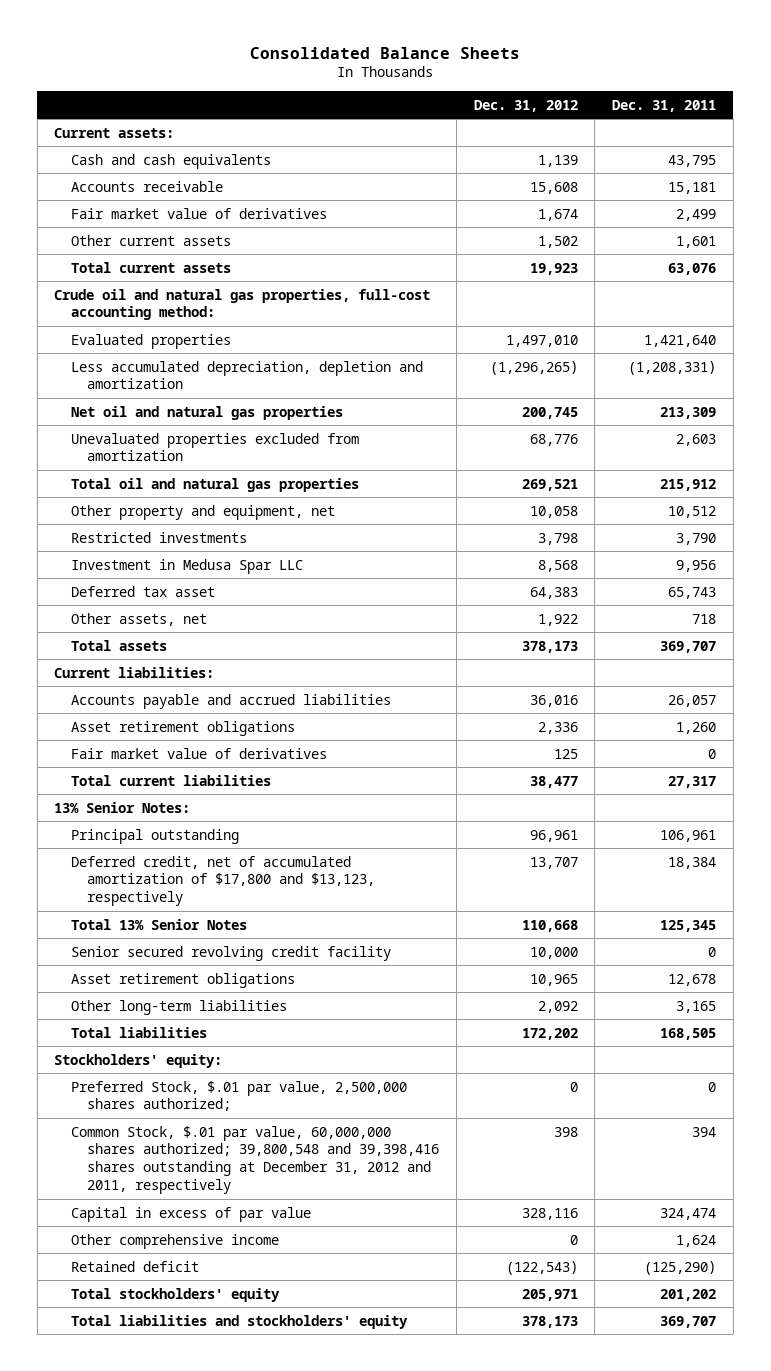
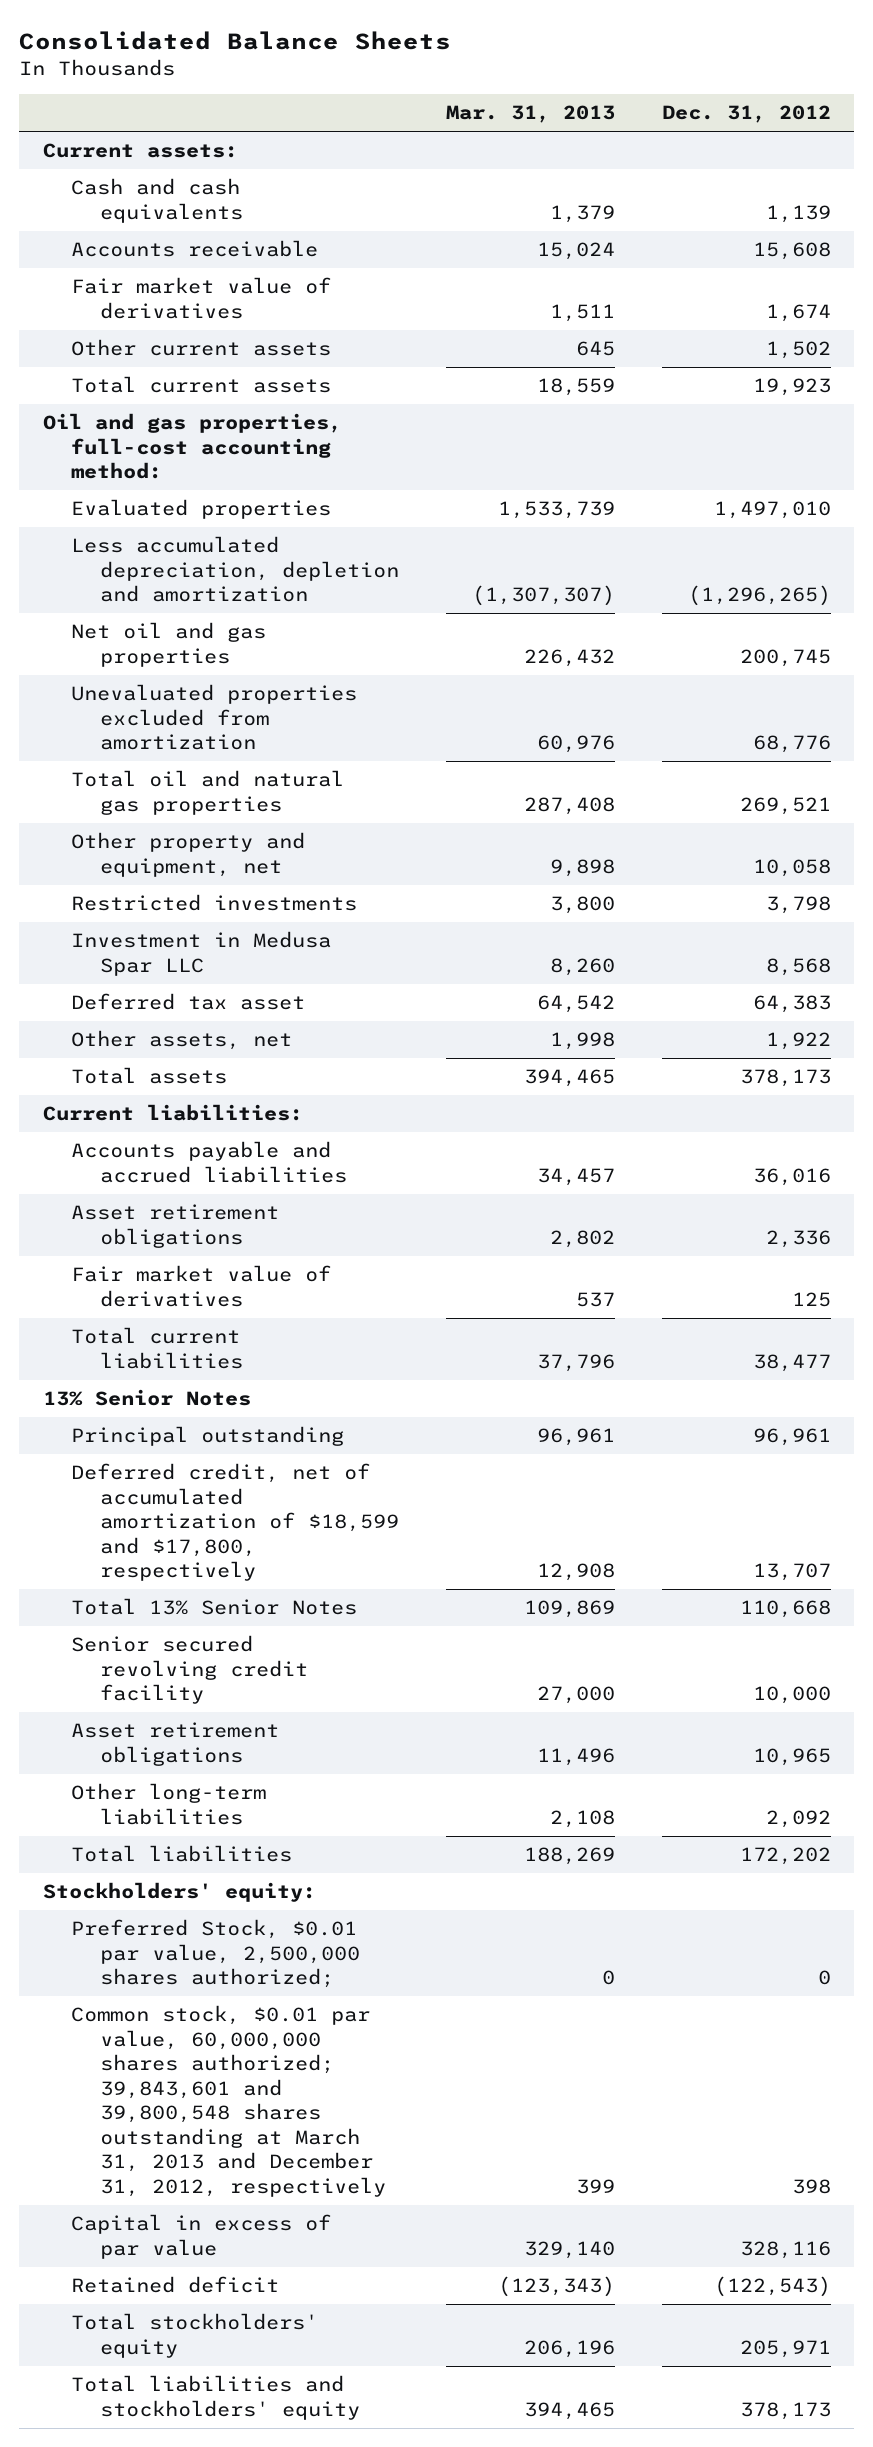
[612,99,717,112] Dec. 31, 2011 -> none
none -> [445,105,615,124] Mar. 31, 2013
[54,288,431,321] Crude oil and natural gas properties, full-cost accounting method: -> [42,413,342,480] Oil and gas properties, full-cost accounting method:
[70,405,343,420] Net oil and natural gas properties -> [71,622,267,667] Net oil and gas properties
[54,801,191,813] 13% Senior Notes: -> [42,1389,251,1407] 13% Senior Notes
[70,855,376,907] Deferred credit, net of accumulated amortization of $17,800 and $13,123, respectively -> [71,1463,400,1582] Deferred credit, net of accumulated amortization of $18,599 and $17,800, respectively
[70,1080,407,1112] Preferred Stock, $.01 par value, 2,500,000 shares authorized; -> [71,1919,361,1989] Preferred Stock, $0.01 par value, 2,500,000 shares authorized;
[70,1125,440,1195] Common Stock, $.01 par value, 60,000,000 shares authorized; 39,800,548 and 39,398,416 shares outstanding at December 31, 2012 and 2011, respectively -> [71,2005,387,2197] Common stock, $0.01 par value, 60,000,000 shares authorized; 39,843,601 and 39,800,548 shares outstanding at March 31, 2013 and December 31, 2012, respectively
[70,1233,279,1249] Other comprehensive income -> none

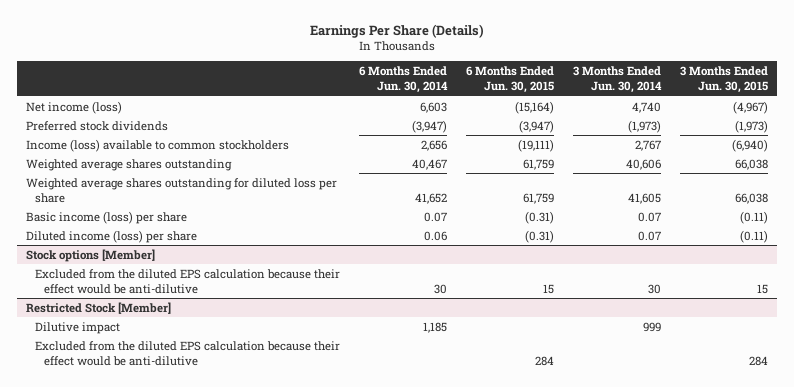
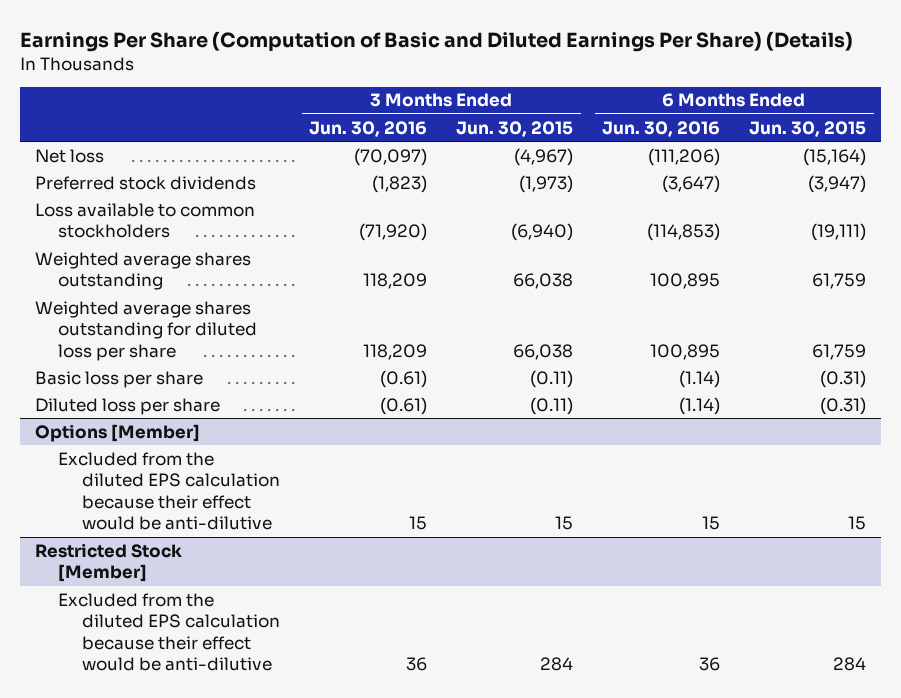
[310,23,485,38] Earnings Per Share (Details) -> [20,30,854,52] Earnings Per Share (Computation of Basic and Diluted Earnings Per Share) (Details)
[358,66,448,94] 6 Months Ended Jun. 30, 2014 -> none
[572,66,662,94] 3 Months Ended Jun. 30, 2014 -> none
none -> [309,120,428,137] Jun. 30, 2016
none -> [602,120,721,137] Jun. 30, 2016
[26,100,123,114] Net income (loss) -> [34,148,104,163] Net loss
[26,138,290,152] Income (loss) available to common stockholders -> [34,202,255,239] Loss available to common stockholders
[26,210,188,224] Basic income (loss) per share -> [34,370,203,388] Basic loss per share
[26,229,198,243] Diluted income (loss) per share -> [34,397,220,415] Diluted loss per share
[26,248,156,262] Stock options [Member] -> [34,423,200,442] Options [Member]
[34,321,120,334] Dilutive impact -> none

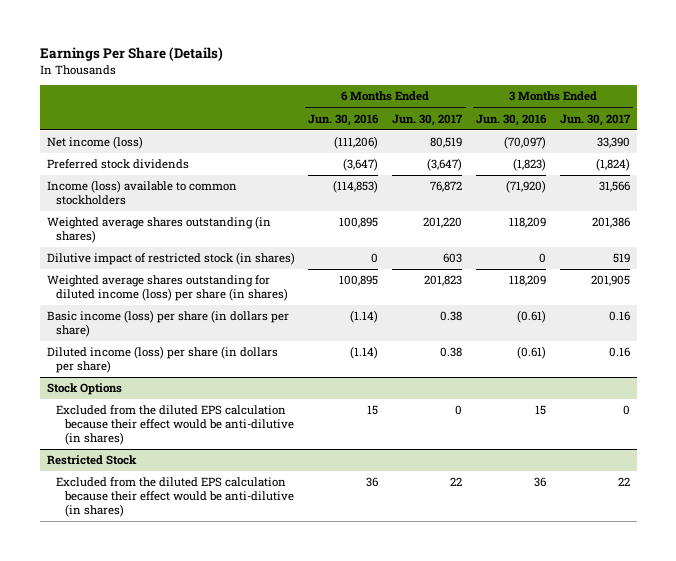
[20,30,854,52] Earnings Per Share (Computation of Basic and Diluted Earnings Per Share) (Details) -> [39,46,223,61] Earnings Per Share (Details)
[456,120,574,137] Jun. 30, 2015 -> none
[749,120,867,137] Jun. 30, 2015 -> none
none -> [392,113,464,126] Jun. 30, 2017
none -> [559,113,631,126] Jun. 30, 2017
[34,148,104,163] Net loss -> [46,136,143,150] Net income (loss)
[34,202,255,239] Loss available to common stockholders -> [46,180,237,206] Income (loss) available to common stockholders
[34,251,251,291] Weighted average shares outstanding -> [46,216,271,244] Weighted average shares outstanding (in shares)
none -> [46,252,295,266] Dilutive impact of restricted stock (in shares)
[34,300,258,361] Weighted average shares outstanding for diluted loss per share -> [46,275,288,302] Weighted average shares outstanding for diluted income (loss) per share (in shares)
[34,370,203,388] Basic loss per share -> [46,310,289,338] Basic income (loss) per share (in dollars per share)
[34,397,220,415] Diluted loss per share -> [46,346,278,374] Diluted income (loss) per share (in dollars per share)
[34,423,200,442] Options [Member] -> [46,383,122,396] Stock Options
[58,451,280,531] Excluded from the diluted EPS calculation because their effect would be anti-dilutive -> [55,405,295,446] Excluded from the diluted EPS calculation because their effect would be anti-dilutive (in shares)
[34,542,182,583] Restricted Stock [Member] -> [46,455,137,466] Restricted Stock
[58,592,280,672] Excluded from the diluted EPS calculation because their effect would be anti-dilutive -> [55,477,295,518] Excluded from the diluted EPS calculation because their effect would be anti-dilutive (in shares)

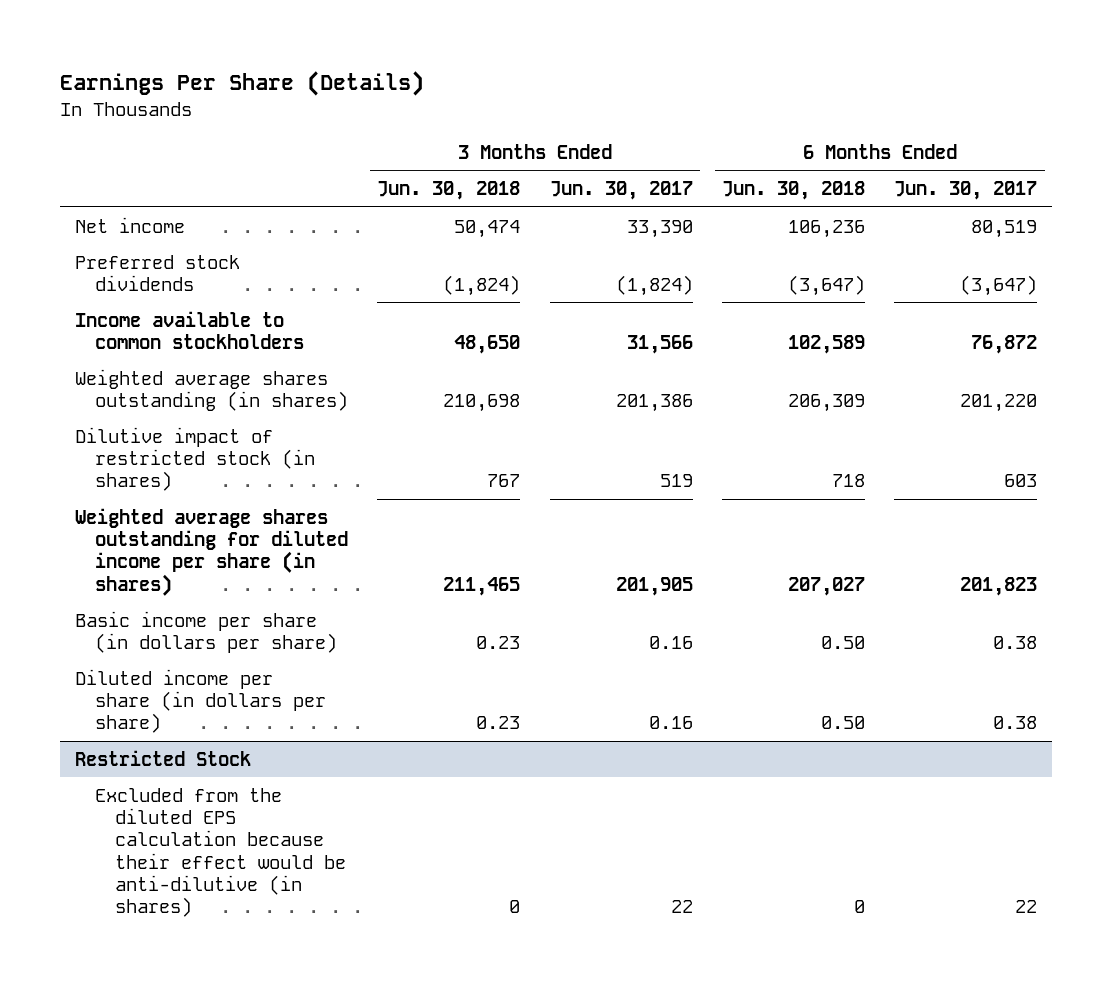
[308,113,380,126] Jun. 30, 2016 -> none
[476,113,548,126] Jun. 30, 2016 -> none
none -> [377,181,521,201] Jun. 30, 2018
none -> [722,181,866,201] Jun. 30, 2018
[46,136,143,150] Net income (loss) -> [75,216,186,233] Net income
[46,180,237,206] Income (loss) available to common stockholders -> [75,310,304,349] Income available to common stockholders
[46,383,122,396] Stock Options -> none
[55,405,295,446] Excluded from the diluted EPS calculation because their effect would be anti-dilutive (in shares) -> none
[46,275,288,302] Weighted average shares outstanding for diluted income (loss) per share (in shares) -> [75,507,348,596] Weighted average shares outstanding for diluted income per share (in shares)
[46,310,289,338] Basic income (loss) per share (in dollars per share) -> [75,610,337,653] Basic income per share (in dollars per share)
[46,346,278,374] Diluted income (loss) per share (in dollars per share) -> [75,668,326,734] Diluted income per share (in dollars per share)

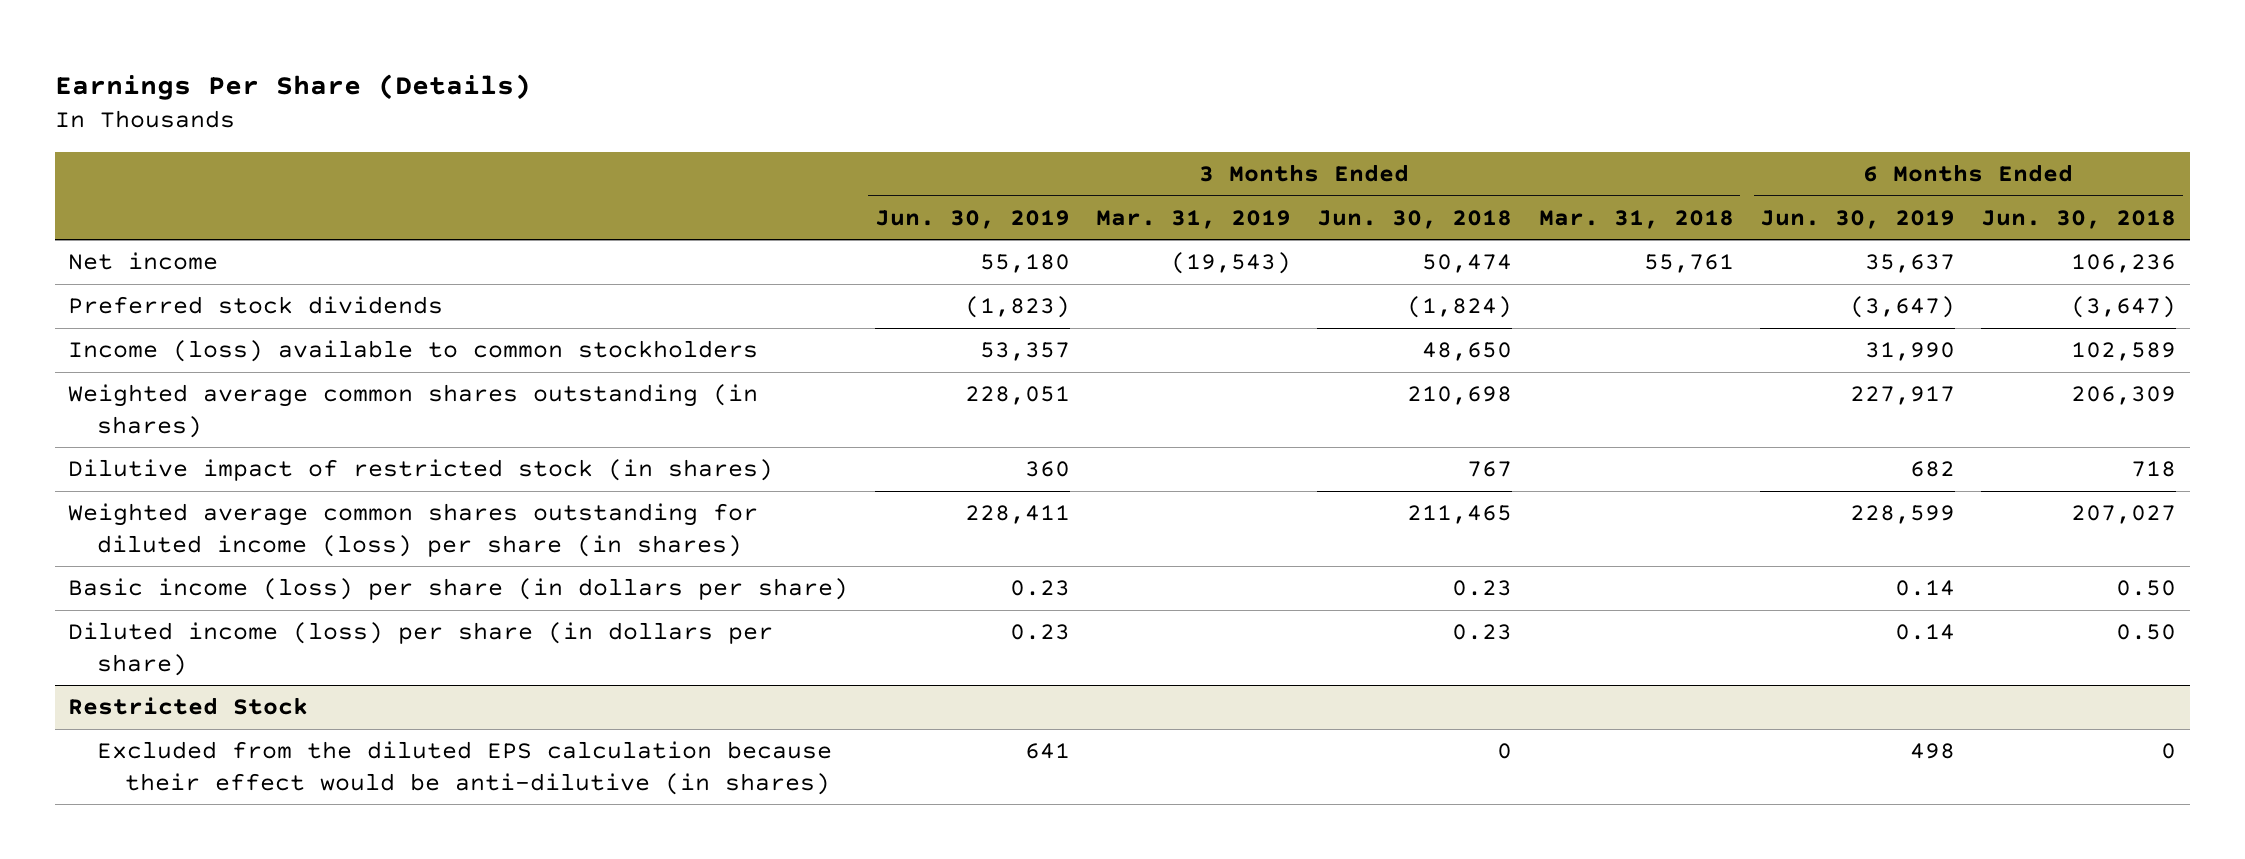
[549,181,693,201] Jun. 30, 2017 -> none
[894,181,1038,201] Jun. 30, 2017 -> none
none -> [874,209,1070,229] Jun. 30, 2019
none -> [1096,209,1292,229] Mar. 31, 2019
none -> [1538,209,1734,229] Mar. 31, 2018
none -> [1760,209,1956,229] Jun. 30, 2019
[75,310,304,349] Income available to common stockholders -> [68,340,759,363] Income (loss) available to common stockholders
[75,368,348,411] Weighted average shares outstanding (in shares) -> [68,384,759,438] Weighted average common shares outstanding (in shares)
[75,507,348,596] Weighted average shares outstanding for diluted income per share (in shares) -> [68,503,759,557] Weighted average common shares outstanding for diluted income (loss) per share (in shares)
[75,610,337,653] Basic income per share (in dollars per share) -> [68,578,849,601] Basic income (loss) per share (in dollars per share)
[75,668,326,734] Diluted income per share (in dollars per share) -> [68,622,774,676] Diluted income (loss) per share (in dollars per share)

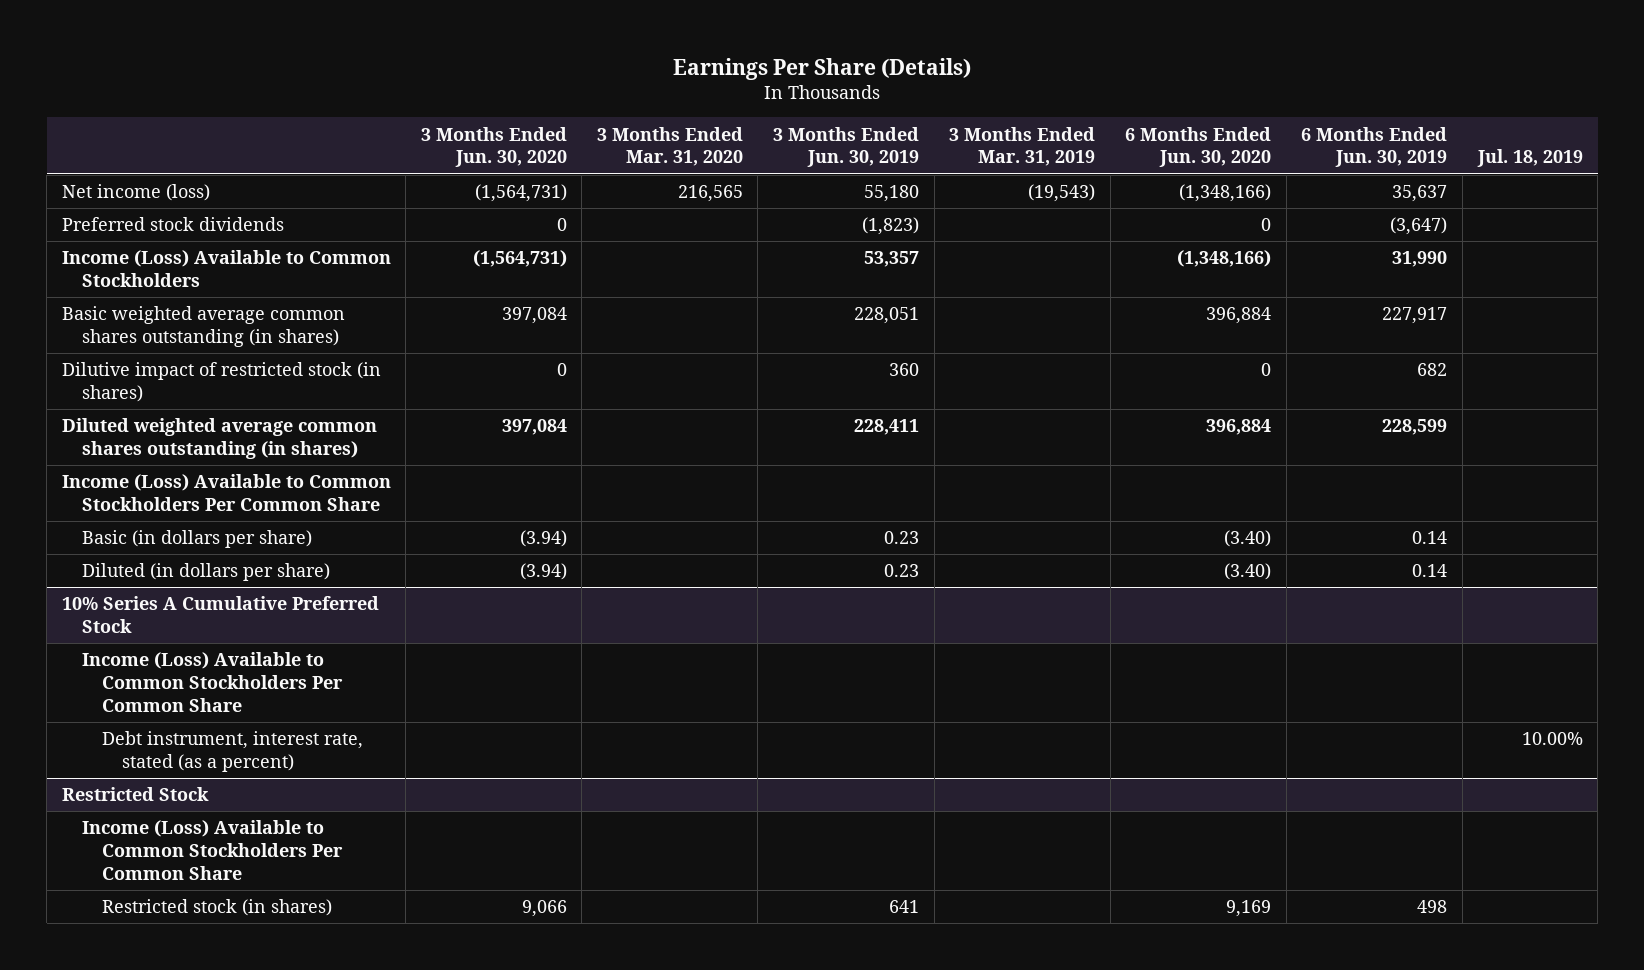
[1317,209,1513,229] Jun. 30, 2018 -> none
[1538,209,1734,229] Mar. 31, 2018 -> none
[1981,209,2177,229] Jun. 30, 2018 -> none
none -> [420,126,567,168] 3 Months Ended Jun. 30, 2020
none -> [596,126,743,167] 3 Months Ended Mar. 31, 2020
none -> [1125,126,1272,168] 6 Months Ended Jun. 30, 2020
none -> [1476,149,1583,168] Jul. 18, 2019
[68,252,219,271] Net income -> [61,184,210,202] Net income (loss)
[68,340,759,363] Income (loss) available to common stockholders -> [61,250,391,288] Income (Loss) Available to Common Stockholders
[68,384,759,438] Weighted average common shares outstanding (in shares) -> [61,306,345,348] Basic weighted average common shares outstanding (in shares)
[68,503,759,557] Weighted average common shares outstanding for diluted income (loss) per share (in shares) -> [61,418,377,460] Diluted weighted average common shares outstanding (in shares)
none -> [61,474,391,512] Income (Loss) Available to Common Stockholders Per Common Share
[68,578,849,601] Basic income (loss) per share (in dollars per share) -> [81,530,312,549] Basic (in dollars per share)
[68,622,774,676] Diluted income (loss) per share (in dollars per share) -> [81,563,330,582] Diluted (in dollars per share)
none -> [61,596,379,634] 10% Series A Cumulative Preferred Stock
none -> [81,652,343,712] Income (Loss) Available to Common Stockholders Per Common Share
none -> [101,731,363,773] Debt instrument, interest rate, stated (as a percent)
none -> [81,820,343,880] Income (Loss) Available to Common Stockholders Per Common Share
[96,741,832,795] Excluded from the diluted EPS calculation because their effect would be anti-dilutive (in shares) -> [101,899,332,917] Restricted stock (in shares)

